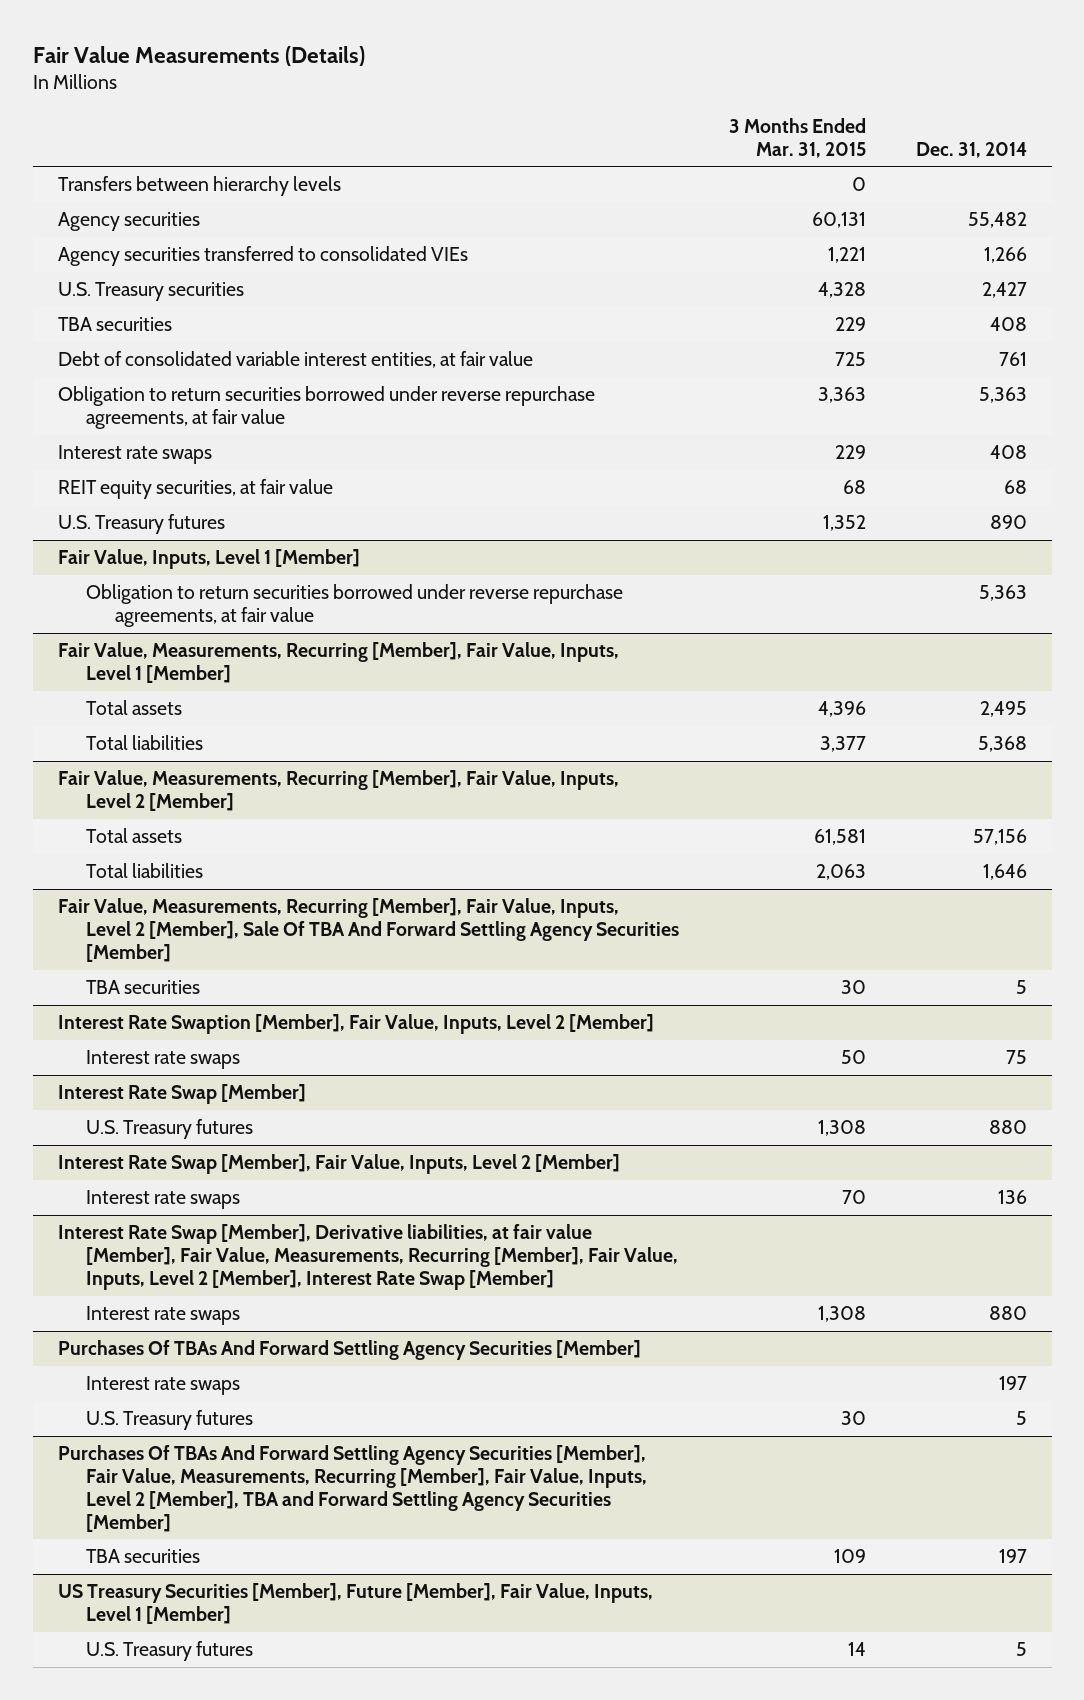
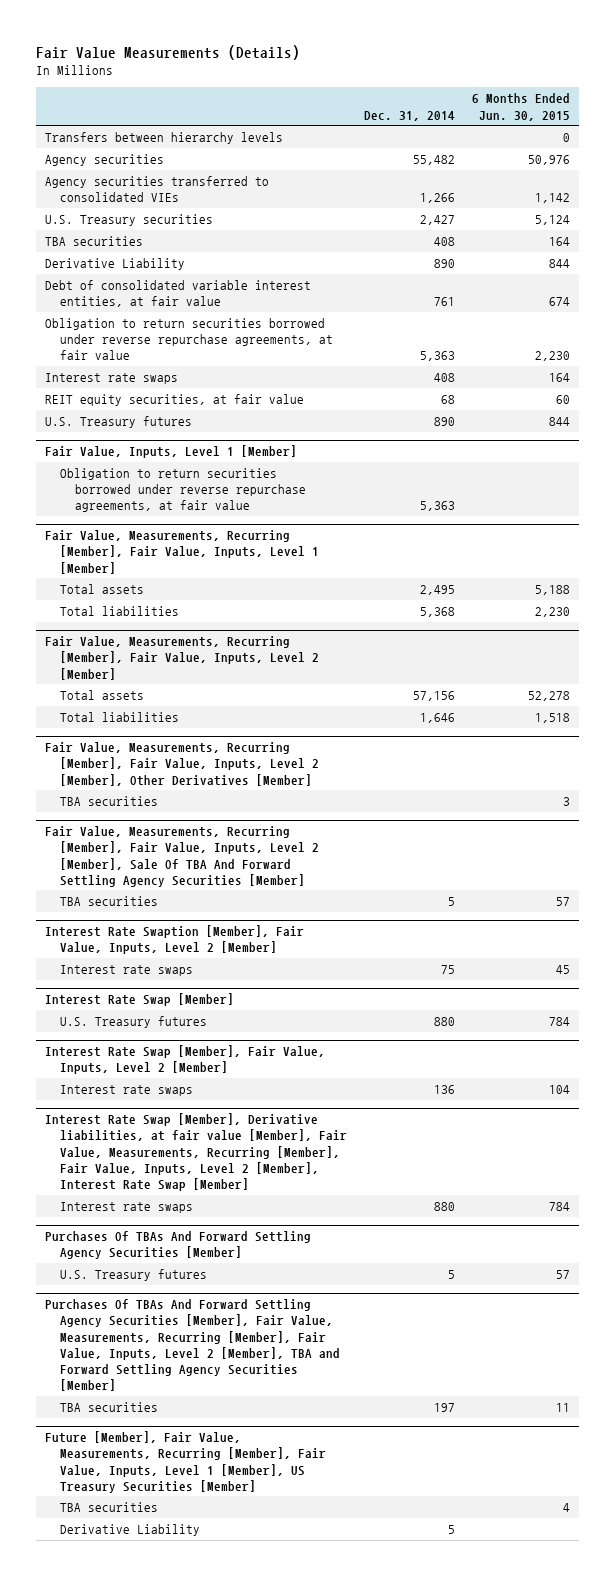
[728,117,866,158] 3 Months Ended Mar. 31, 2015 -> none
none -> [472,93,571,121] 6 Months Ended Jun. 30, 2015
none -> [44,258,185,271] Derivative Liability
none -> [44,742,319,786] Fair Value, Measurements, Recurring [Member], Fair Value, Inputs, Level 2 [Member], Other Derivatives [Member]
none -> [59,796,158,807] TBA securities
[86,1376,241,1396] Interest rate swaps -> none
[86,1641,254,1662] U.S. Treasury futures -> none
[57,1583,653,1625] US Treasury Securities [Member], Future [Member], Fair Value, Inputs, Level 1 [Member] -> [44,1431,326,1493] Future [Member], Fair Value, Measurements, Recurring [Member], Fair Value, Inputs, Level 1 [Member], US Treasury Securities [Member]
none -> [59,1502,158,1513] TBA securities
none -> [59,1524,200,1537] Derivative Liability

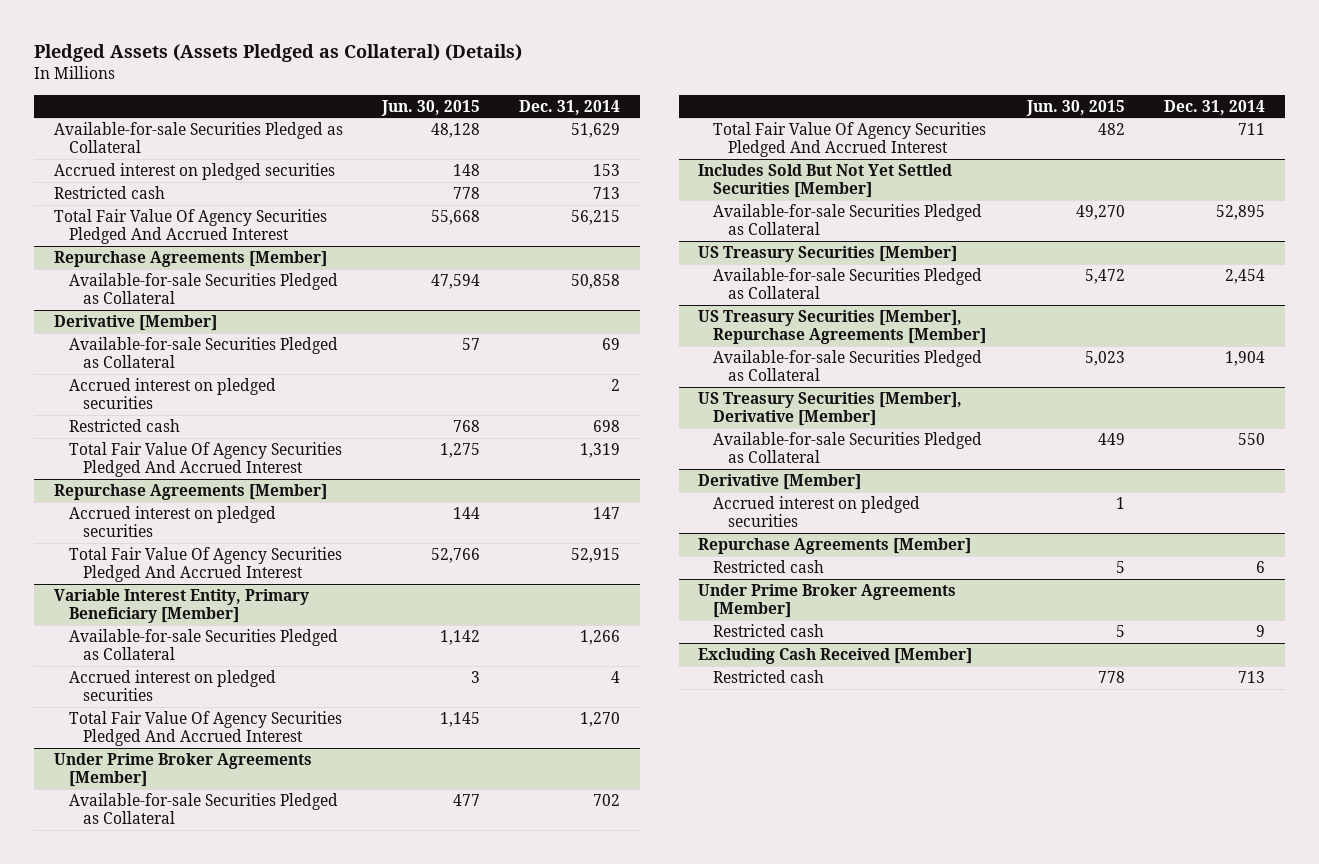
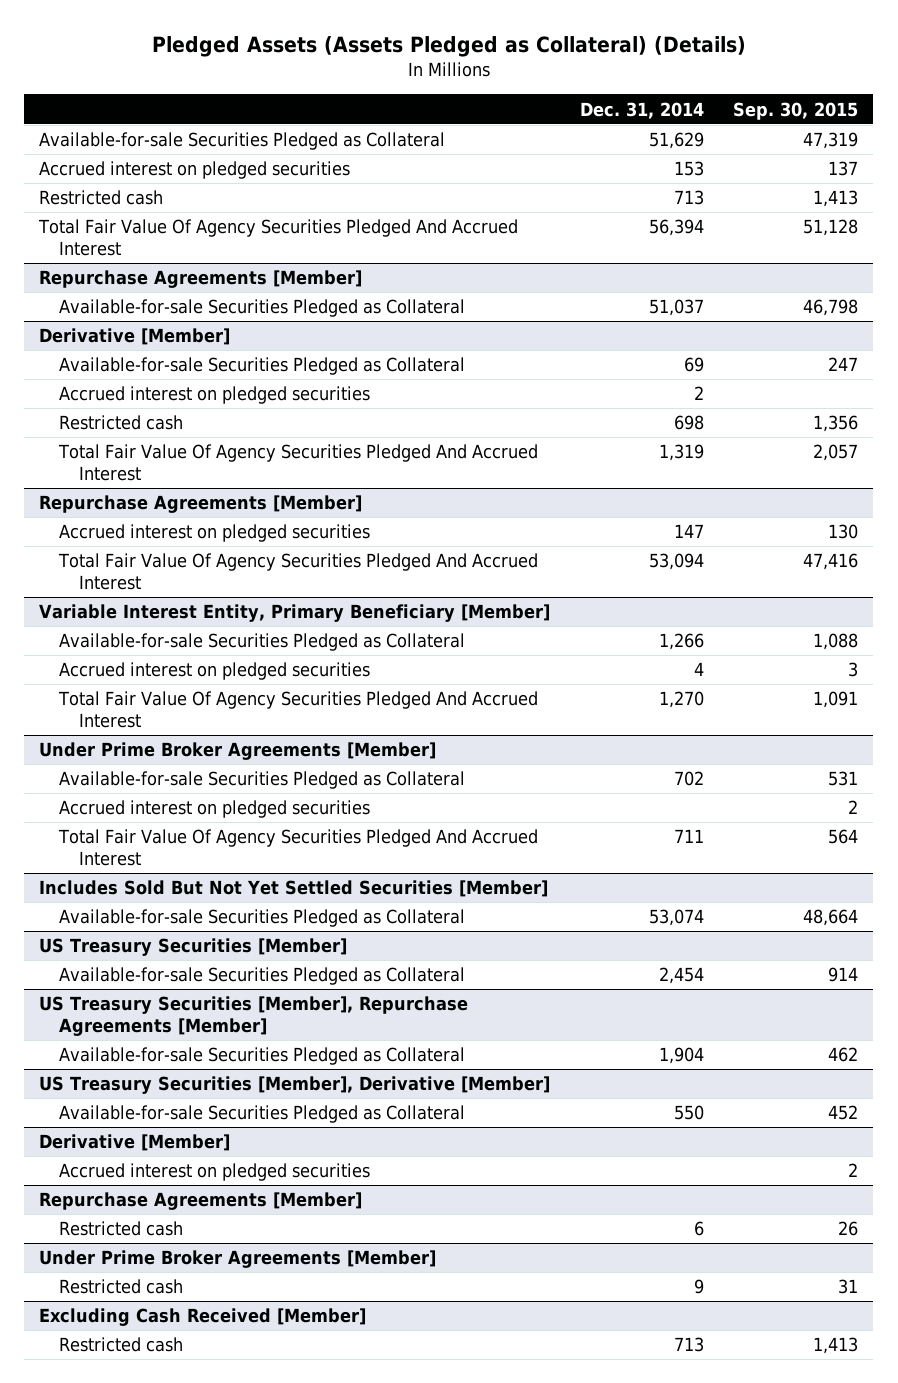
[381,99,481,116] Jun. 30, 2015 -> none
none -> [733,101,859,120] Sep. 30, 2015
[571,209,621,225] 56,215 -> [648,219,704,237] 56,394
[571,273,621,289] 50,858 -> [648,299,704,317] 51,037
[571,547,621,563] 52,915 -> [648,553,704,571] 53,094
none -> [59,800,371,819] Accrued interest on pledged securities
[1216,204,1266,220] 52,895 -> [648,909,704,927] 53,074

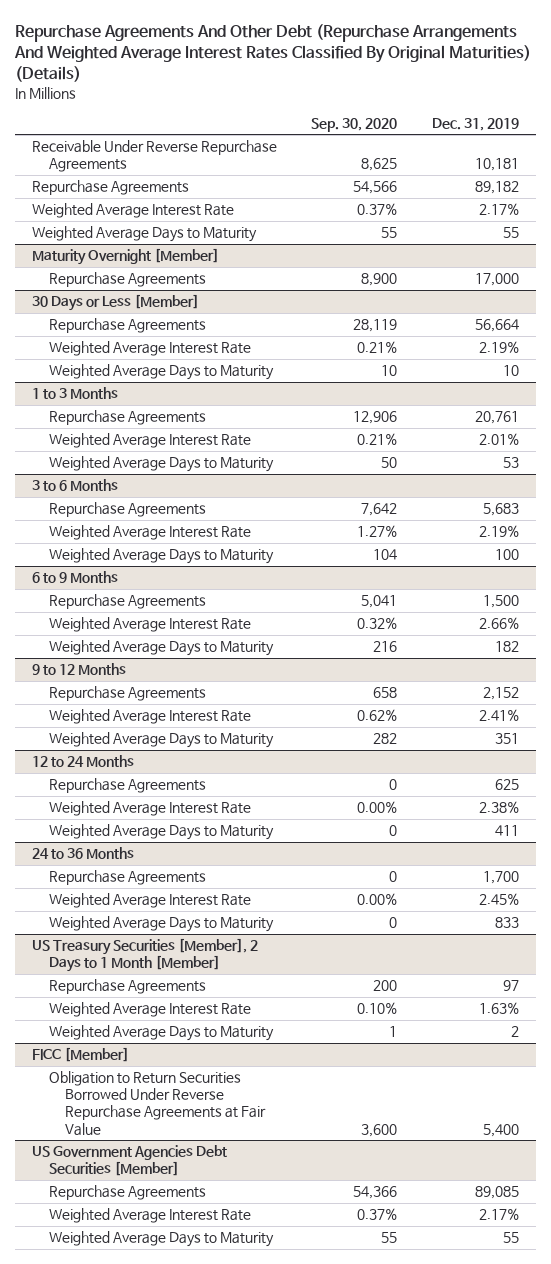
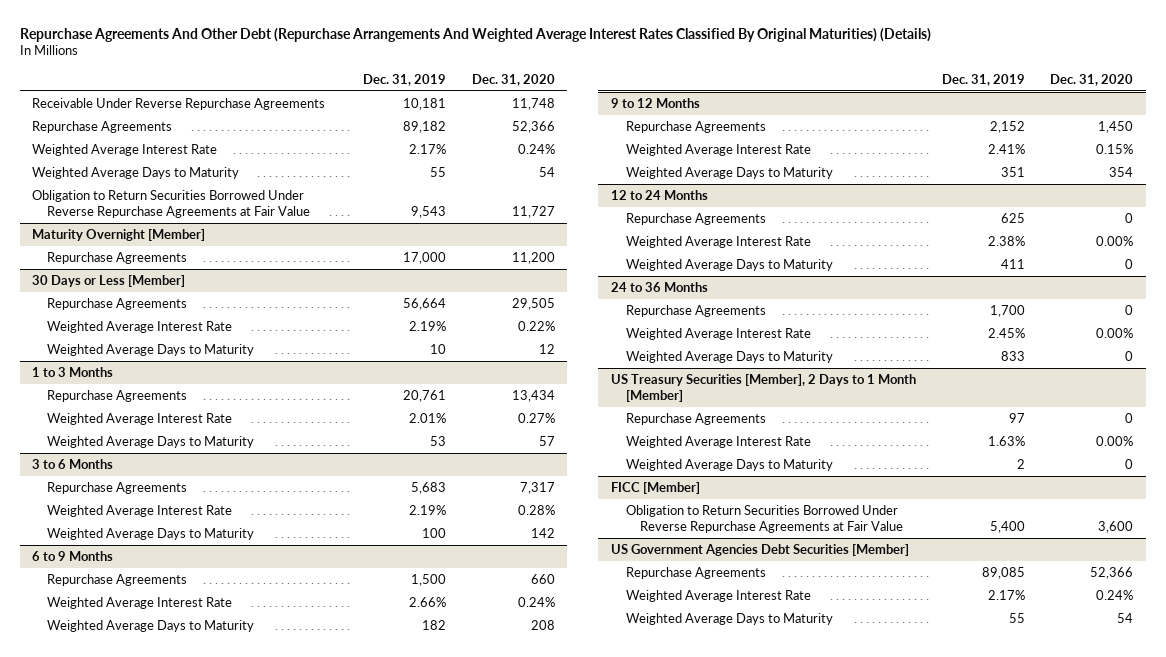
[311,117,398,132] Sep. 30, 2020 -> none
none -> [471,73,555,86] Dec. 31, 2020
none -> [32,189,311,218] Obligation to Return Securities Borrowed Under Reverse Repurchase Agreements at Fair Value

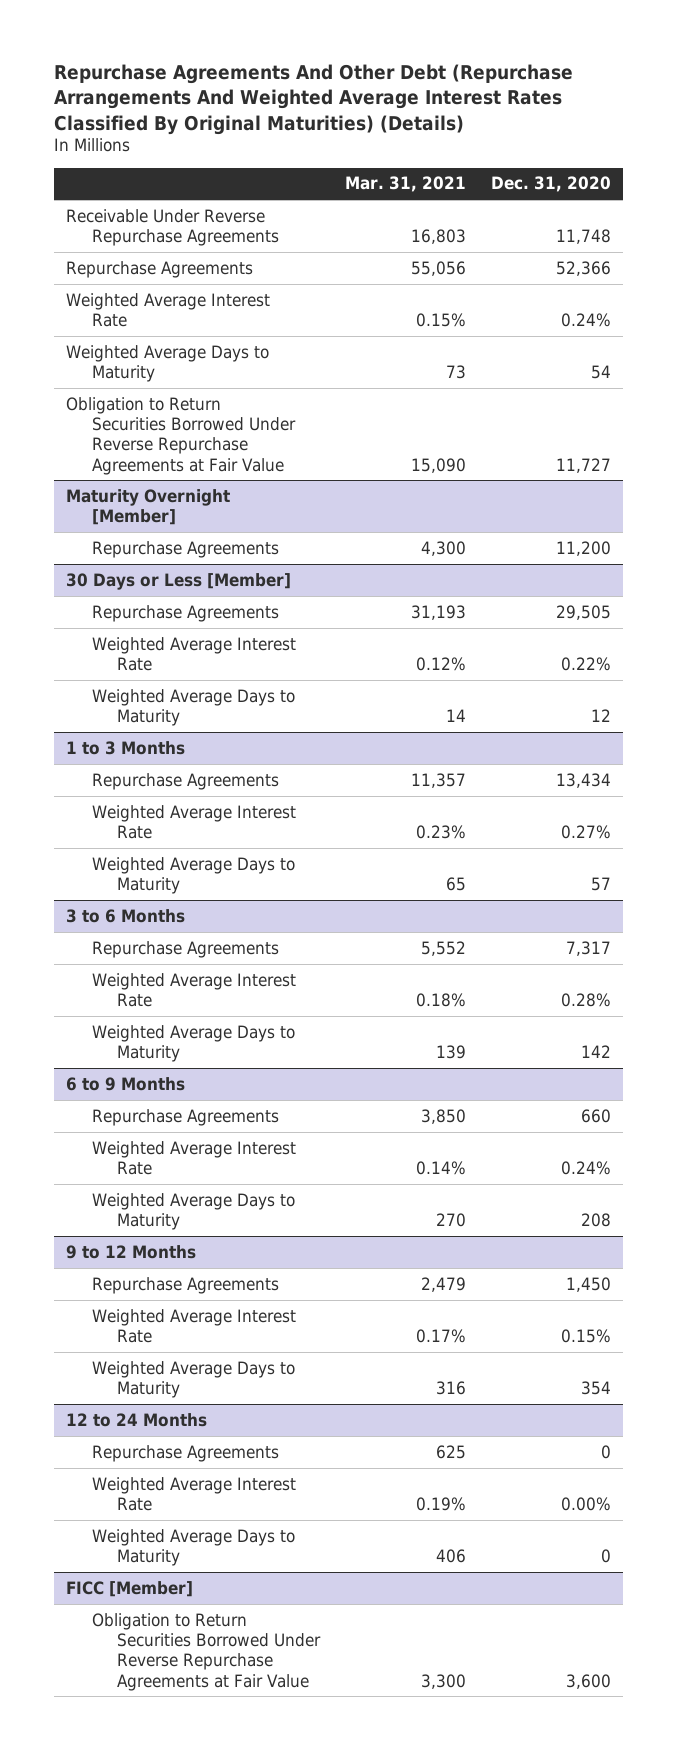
[362,73,446,86] Dec. 31, 2019 -> none
none -> [344,176,466,193] Mar. 31, 2021
[611,281,709,292] 24 to 36 Months -> none
[625,304,766,317] Repurchase Agreements -> none
[625,327,811,340] Weighted Average Interest Rate -> none
[625,350,833,363] Weighted Average Days to Maturity -> none
[611,373,917,402] US Treasury Securities [Member], 2 Days to 1 Month [Member] -> none
[625,412,766,425] Repurchase Agreements -> none
[625,435,811,448] Weighted Average Interest Rate -> none
[625,458,833,471] Weighted Average Days to Maturity -> none
[611,543,910,556] US Government Agencies Debt Securities [Member] -> none
[625,566,766,579] Repurchase Agreements -> none
[625,589,811,602] Weighted Average Interest Rate -> none
[625,612,833,625] Weighted Average Days to Maturity -> none

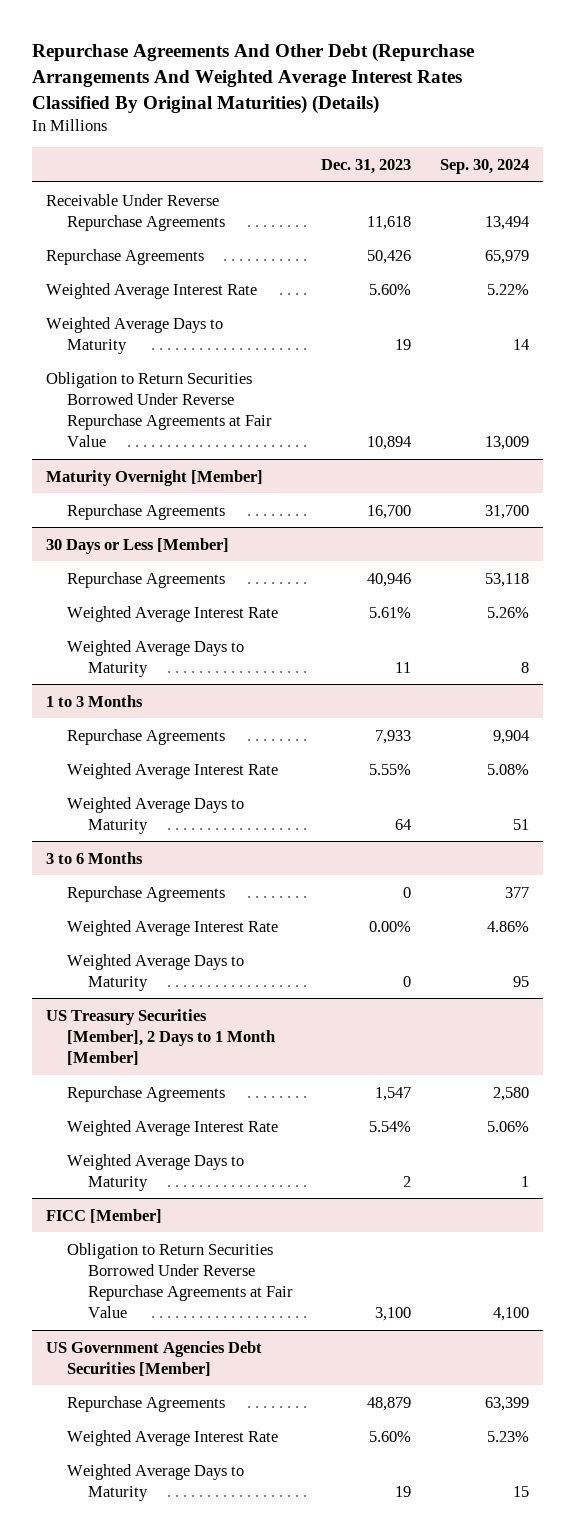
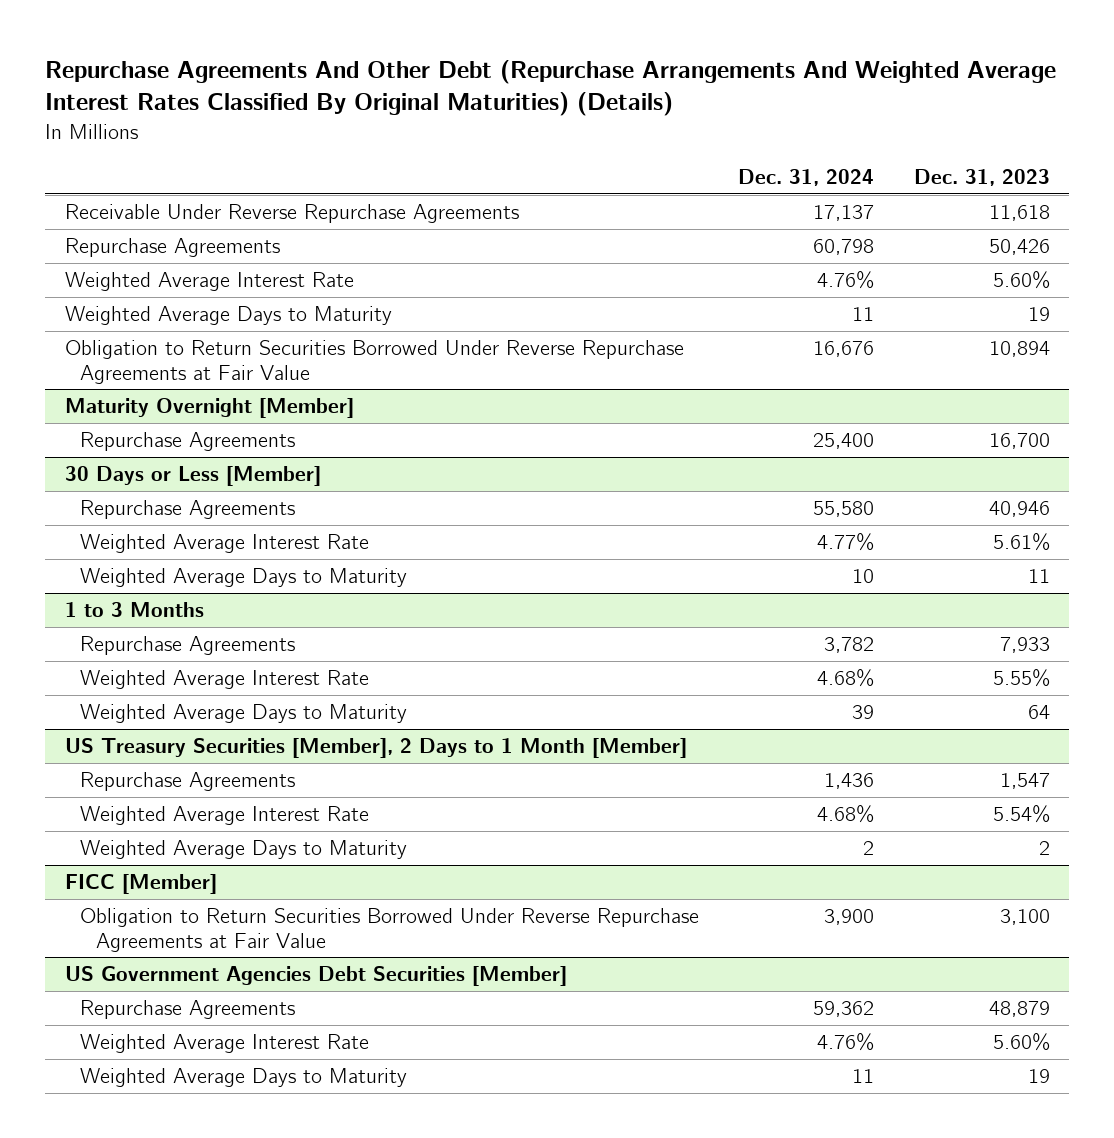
[439,158,529,174] Sep. 30, 2024 -> none
none -> [738,168,875,186] Dec. 31, 2024
[45,851,143,864] 3 to 6 Months -> none
[66,885,225,902] Repurchase Agreements -> none
[66,919,278,936] Weighted Average Interest Rate -> none
[66,953,244,991] Weighted Average Days to Maturity -> none

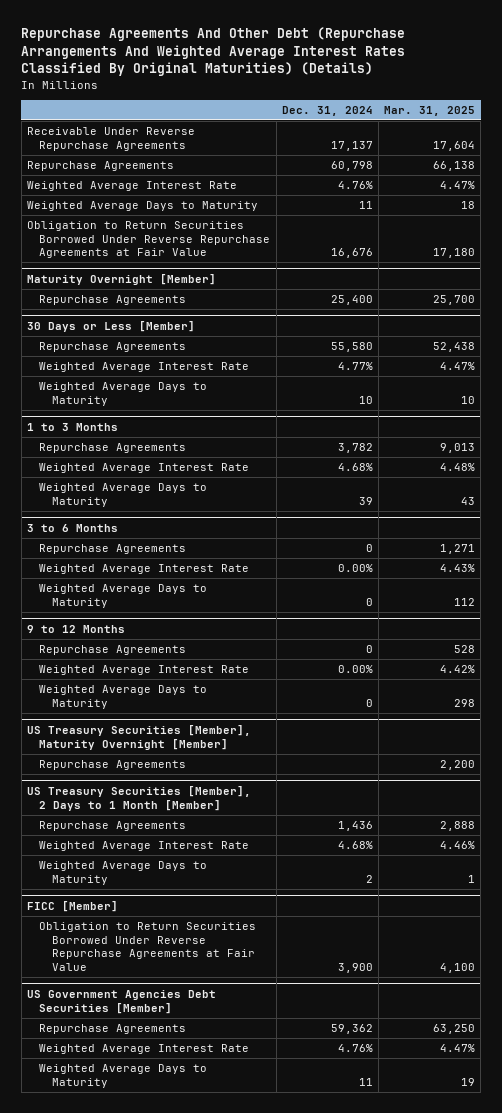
[913,168,1050,186] Dec. 31, 2023 -> none
none -> [384,105,476,116] Mar. 31, 2025
none -> [26,524,118,533] 3 to 6 Months
none -> [39,544,187,555] Repurchase Agreements
none -> [39,564,250,575] Weighted Average Interest Rate
none -> [39,584,208,608] Weighted Average Days to Maturity
none -> [26,625,125,634] 9 to 12 Months
none -> [39,645,187,656] Repurchase Agreements
none -> [39,665,250,676] Weighted Average Interest Rate
none -> [39,685,208,709] Weighted Average Days to Maturity
none -> [26,725,251,750] US Treasury Securities [Member], Maturity Overnight [Member]
none -> [39,760,187,771] Repurchase Agreements

